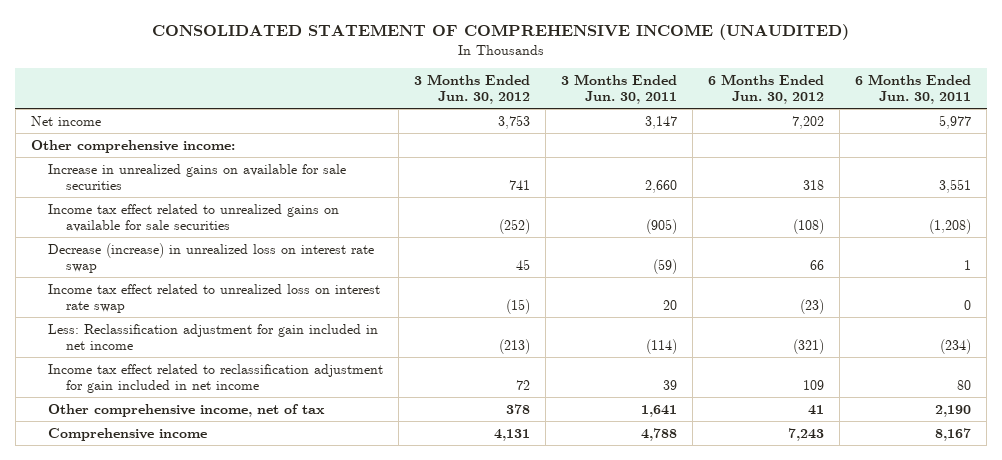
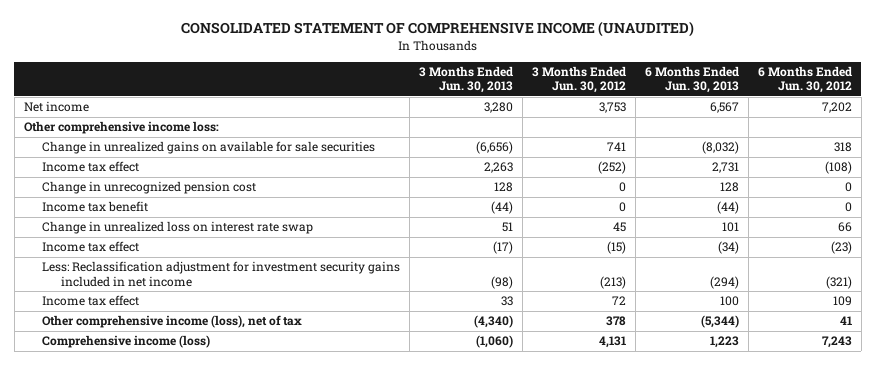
[561,74,678,104] 3 Months Ended Jun. 30, 2011 -> none
[855,74,972,104] 6 Months Ended Jun. 30, 2011 -> none
none -> [419,66,514,94] 3 Months Ended Jun. 30, 2013
none -> [644,66,739,94] 6 Months Ended Jun. 30, 2013
[30,139,235,153] Other comprehensive income: -> [23,121,219,135] Other comprehensive income loss:
[48,163,347,190] Increase in unrealized gains on available for sale securities -> [42,141,376,155] Change in unrealized gains on available for sale securities
[48,203,340,232] Income tax effect related to unrealized gains on available for sale securities -> [42,161,140,173] Income tax effect
none -> [42,181,257,195] Change in unrecognized pension cost
none -> [42,201,149,213] Income tax benefit
[48,242,375,273] Decrease (increase) in unrealized loss on interest rate swap -> [42,221,314,235] Change in unrealized loss on interest rate swap
[48,283,381,313] Income tax effect related to unrealized loss on interest rate swap -> [42,241,140,253] Income tax effect
[48,323,379,350] Less: Reclassification adjustment for gain included in net income -> [42,261,401,287] Less: Reclassification adjustment for investment security gains included in net income
[48,363,384,393] Income tax effect related to reclassification adjustment for gain included in net income -> [42,295,140,307] Income tax effect
[48,403,326,417] Other comprehensive income, net of tax -> [42,315,303,329] Other comprehensive income (loss), net of tax
[48,427,208,441] Comprehensive income -> [42,335,211,349] Comprehensive income (loss)

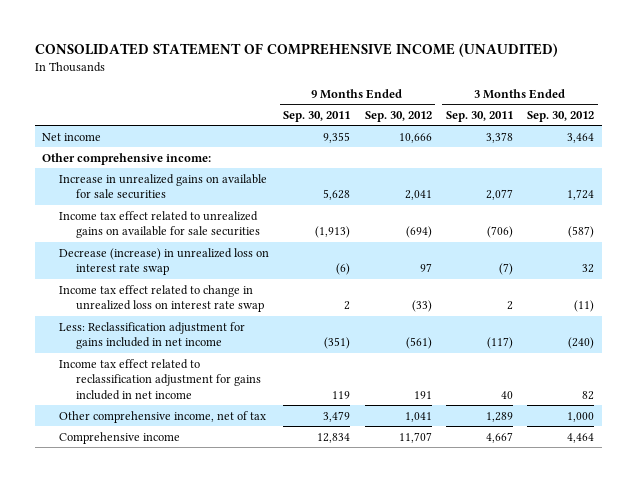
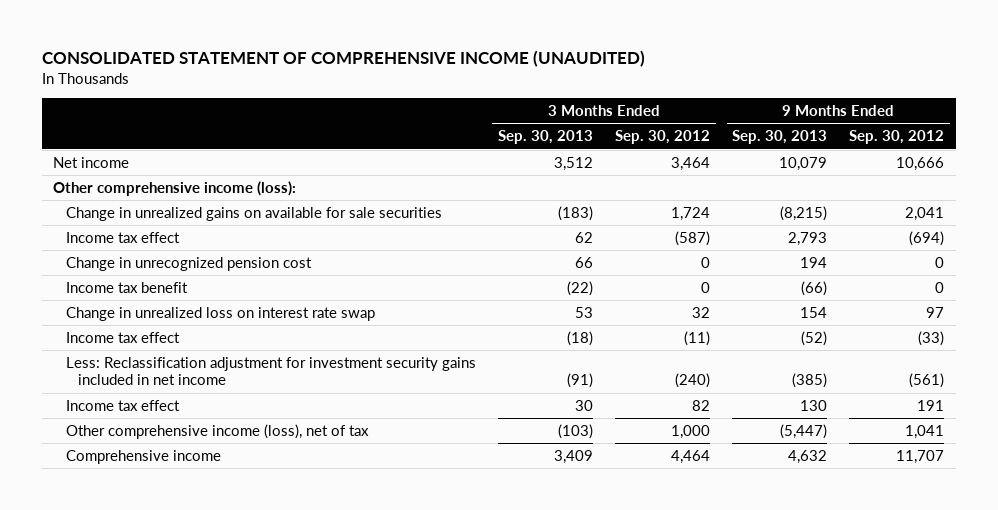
[283,110,351,122] Sep. 30, 2011 -> none
[446,110,514,122] Sep. 30, 2011 -> none
none -> [497,130,593,145] Sep. 30, 2013
none -> [732,130,828,145] Sep. 30, 2013
[41,152,211,165] Other comprehensive income: -> [53,180,297,196] Other comprehensive income (loss):
[58,173,267,200] Increase in unrealized gains on available for sale securities -> [65,206,442,221] Change in unrealized gains on available for sale securities
[58,210,260,239] Income tax effect related to unrealized gains on available for sale securities -> [65,231,180,243] Income tax effect
none -> [65,256,312,271] Change in unrecognized pension cost
none -> [65,281,188,293] Income tax benefit
[58,247,269,276] Decrease (increase) in unrealized loss on interest rate swap -> [65,306,375,321] Change in unrealized loss on interest rate swap
[58,284,264,313] Income tax effect related to change in unrealized loss on interest rate swap -> [65,331,180,343] Income tax effect
[58,321,245,350] Less: Reclassification adjustment for gains included in net income -> [65,356,476,386] Less: Reclassification adjustment for investment security gains included in net income
[58,358,261,400] Income tax effect related to reclassification adjustment for gains included in net income -> [65,399,180,411] Income tax effect
[58,410,266,423] Other comprehensive income, net of tax -> [65,423,369,439] Other comprehensive income (loss), net of tax

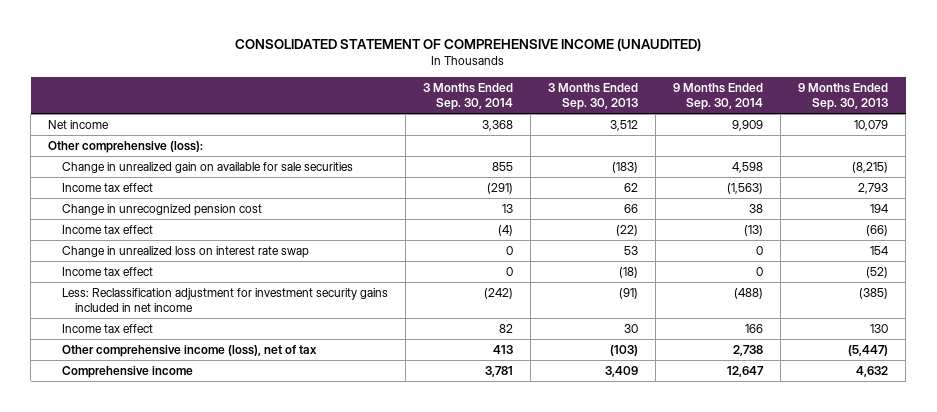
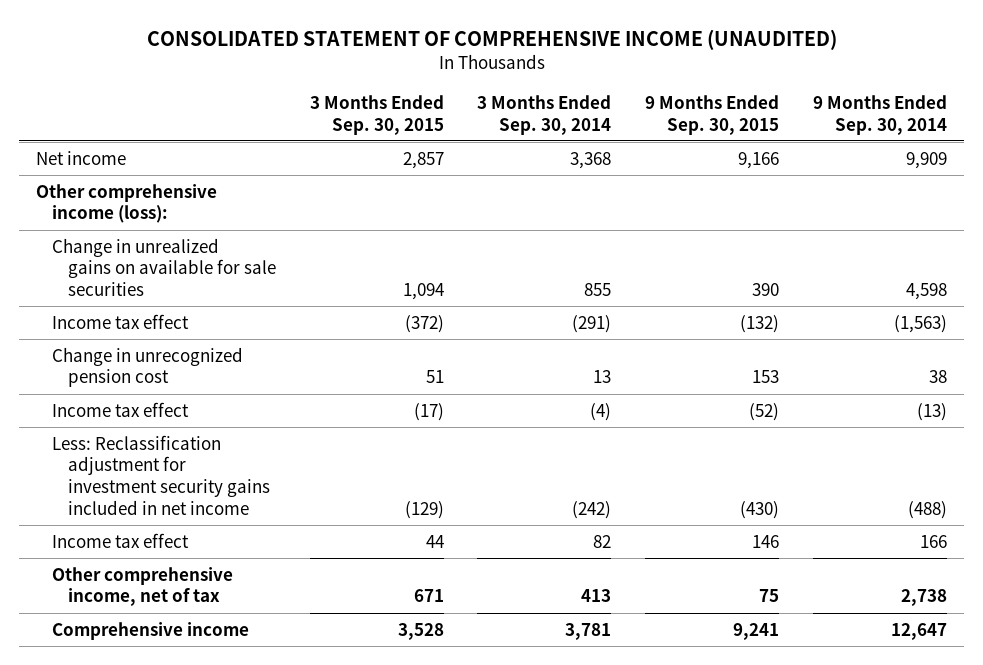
[548,82,639,110] 3 Months Ended Sep. 30, 2013 -> none
[798,82,889,110] 9 Months Ended Sep. 30, 2013 -> none
none -> [309,94,444,135] 3 Months Ended Sep. 30, 2015
none -> [645,94,780,135] 9 Months Ended Sep. 30, 2015
[48,140,204,153] Other comprehensive (loss): -> [36,183,218,224] Other comprehensive income (loss):
[61,161,353,173] Change in unrealized gain on available for sale securities -> [52,237,276,297] Change in unrealized gains on available for sale securities
[61,245,309,258] Change in unrealized loss on interest rate swap -> none
[61,266,153,276] Income tax effect -> none
[61,344,317,357] Other comprehensive income (loss), net of tax -> [52,566,234,607] Other comprehensive income, net of tax

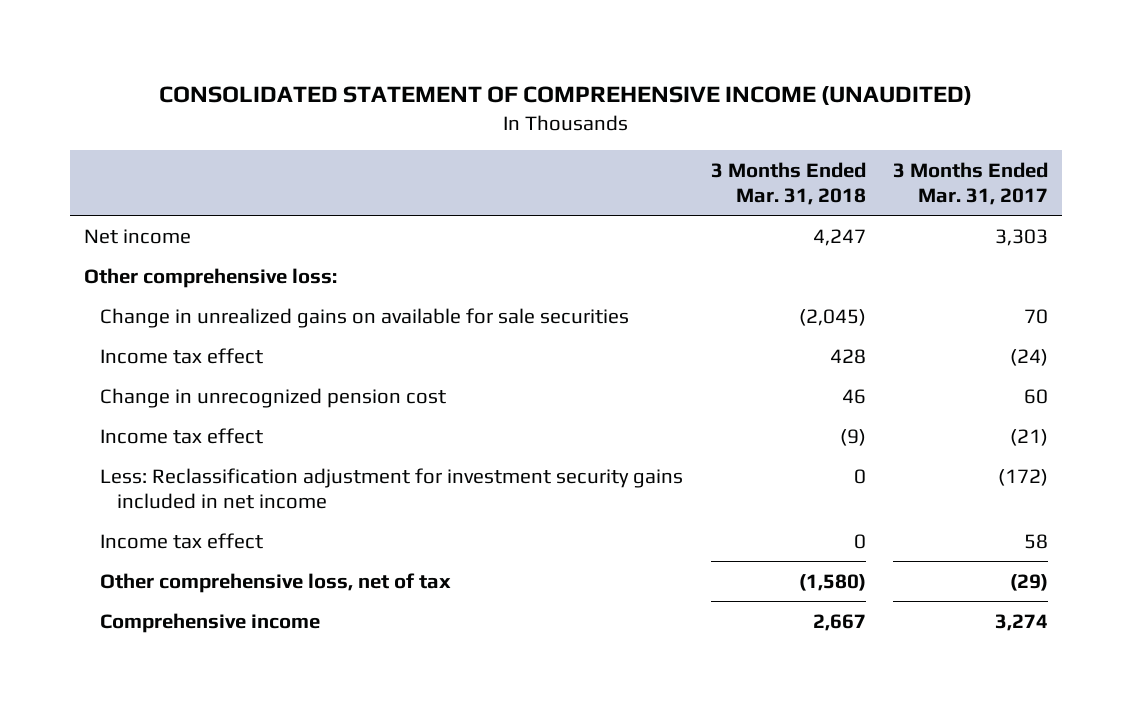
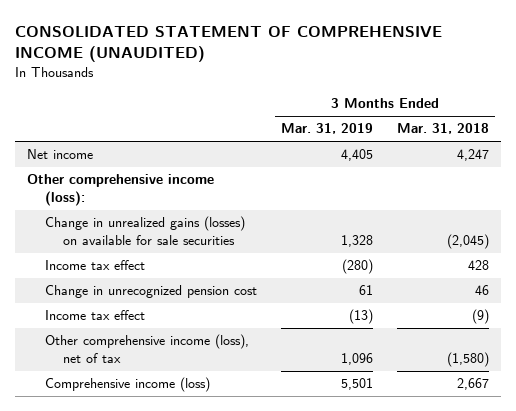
[893,161,1049,205] 3 Months Ended Mar. 31, 2017 -> none
none -> [281,123,374,135] Mar. 31, 2019
[84,267,338,288] Other comprehensive loss: -> [27,174,215,206] Other comprehensive income (loss):
[100,307,630,328] Change in unrealized gains on available for sale securities -> [45,216,246,245] Change in unrealized gains (losses) on available for sale securities
[100,467,684,509] Less: Reclassification adjustment for investment security gains included in net income -> none
[100,532,264,549] Income tax effect -> none
[100,572,452,593] Other comprehensive loss, net of tax -> [45,334,250,363] Other comprehensive income (loss), net of tax
[100,612,321,633] Comprehensive income -> [45,377,211,393] Comprehensive income (loss)

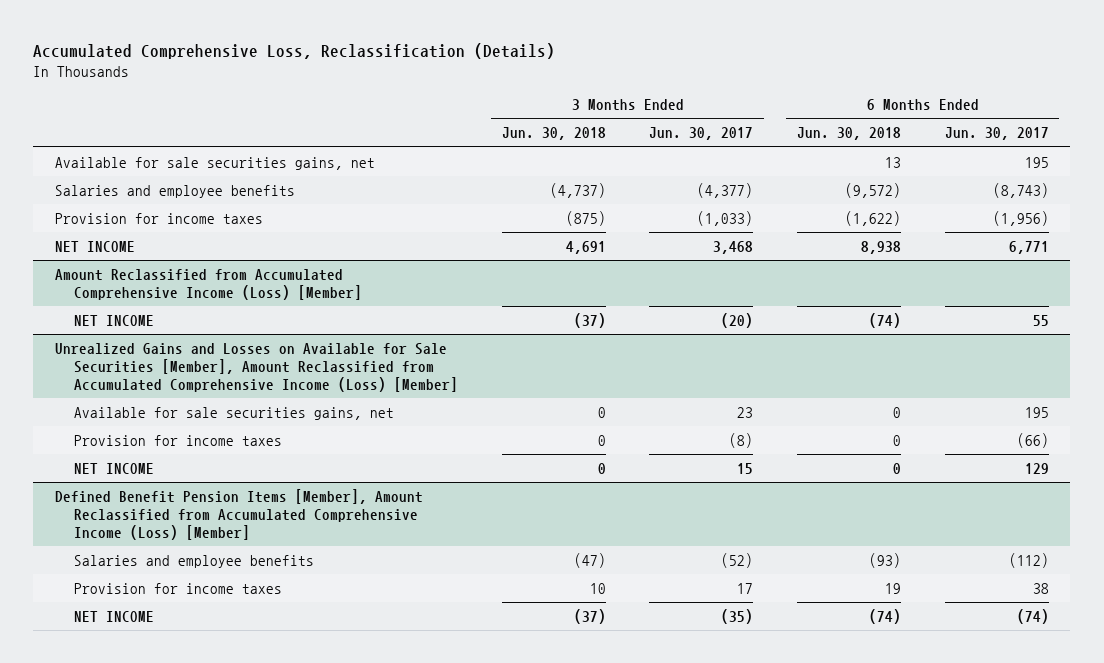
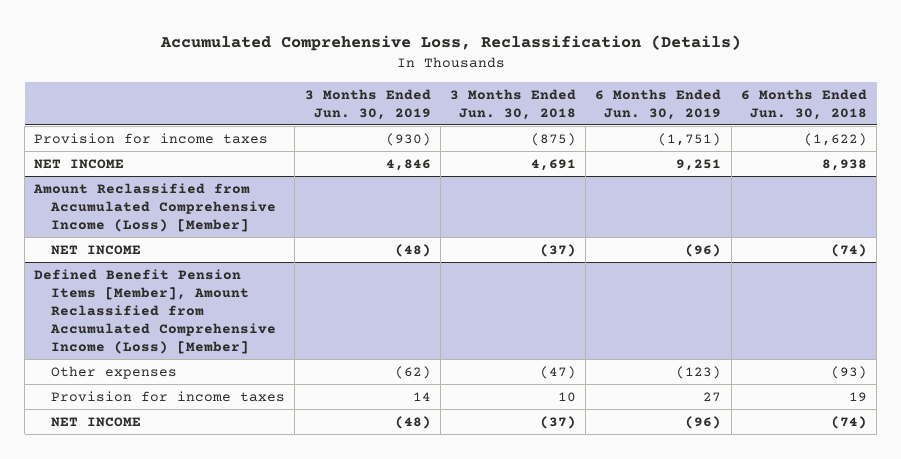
[649,127,754,141] Jun. 30, 2017 -> none
[944,127,1049,141] Jun. 30, 2017 -> none
none -> [304,88,431,120] 3 Months Ended Jun. 30, 2019
none -> [595,88,722,120] 6 Months Ended Jun. 30, 2019
[54,156,375,170] Available for sale securities gains, net -> none
[54,184,295,198] Salaries and employee benefits -> none
[54,342,459,392] Unrealized Gains and Losses on Available for Sale Securities [Member], Amount Reclassified from Accumulated Comprehensive Income (Loss) [Member] -> none
[74,406,395,420] Available for sale securities gains, net -> none
[74,434,283,446] Provision for income taxes -> none
[74,462,155,474] NET INCOME -> none
[74,554,315,568] Salaries and employee benefits -> [51,365,178,379] Other expenses

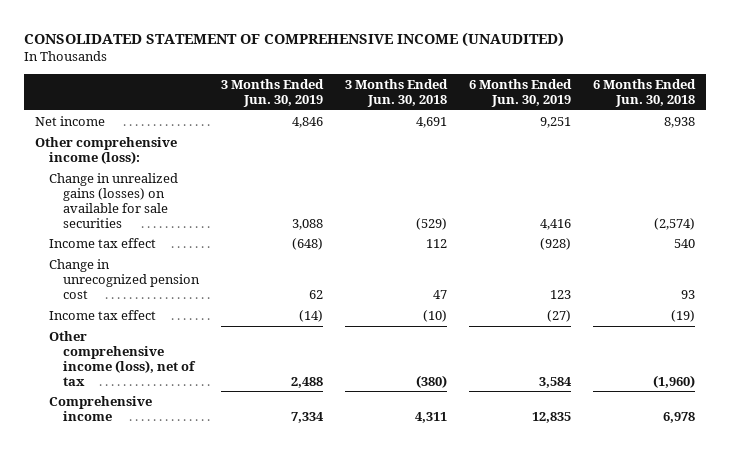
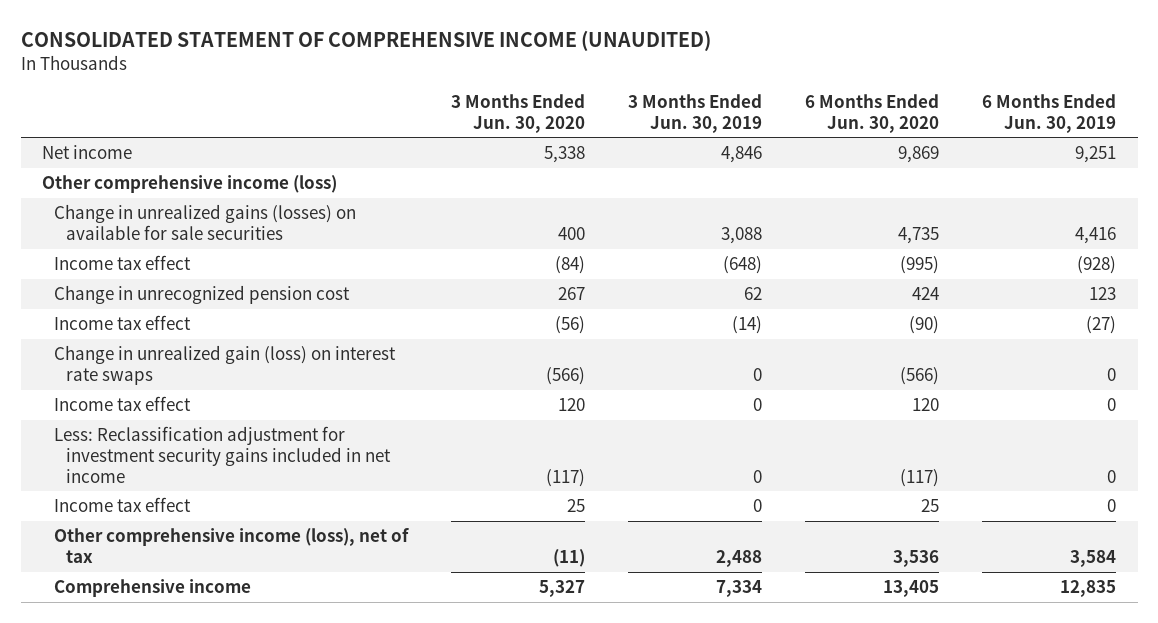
[344,78,448,107] 3 Months Ended Jun. 30, 2018 -> none
[592,78,696,107] 6 Months Ended Jun. 30, 2018 -> none
none -> [451,93,586,133] 3 Months Ended Jun. 30, 2020
none -> [805,93,940,133] 6 Months Ended Jun. 30, 2020
[34,137,177,164] Other comprehensive income (loss): -> [42,174,338,193] Other comprehensive income (loss)
none -> [54,344,397,385] Change in unrealized gain (loss) on interest rate swaps
none -> [54,395,192,411] Income tax effect
none -> [54,425,392,483] Less: Reclassification adjustment for investment security gains included in net income
none -> [54,496,192,512] Income tax effect

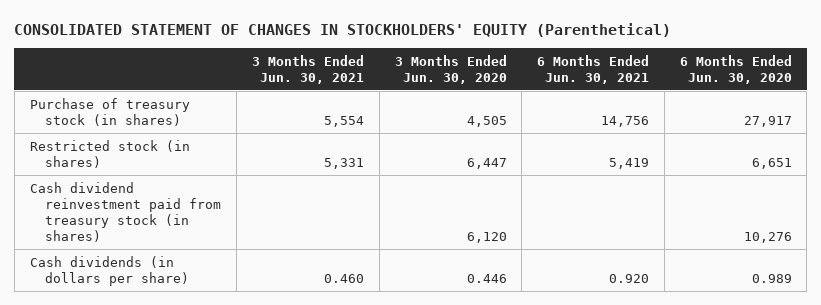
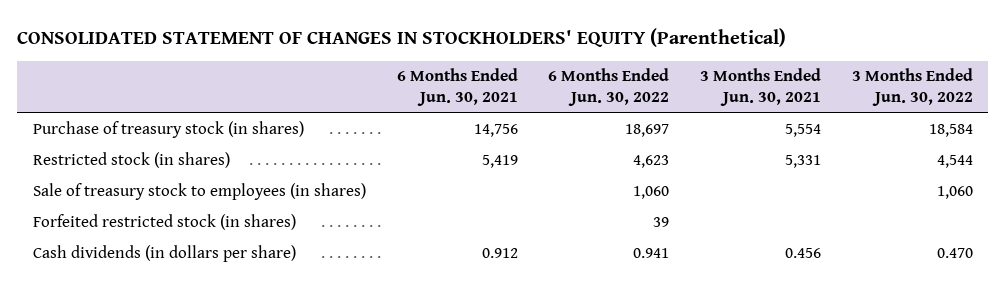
[394,54,507,84] 3 Months Ended Jun. 30, 2020 -> none
[679,54,792,84] 6 Months Ended Jun. 30, 2020 -> none
none -> [548,68,670,106] 6 Months Ended Jun. 30, 2022
none -> [851,68,973,106] 3 Months Ended Jun. 30, 2022
[29,181,222,242] Cash dividend reinvestment paid from treasury stock (in shares) -> none
none -> [32,182,366,200] Sale of treasury stock to employees (in shares)
none -> [32,213,296,230] Forfeited restricted stock (in shares)
[324,273,365,283] 0.460 -> [784,247,821,258] 0.456
[609,273,650,283] 0.920 -> [481,247,518,258] 0.912

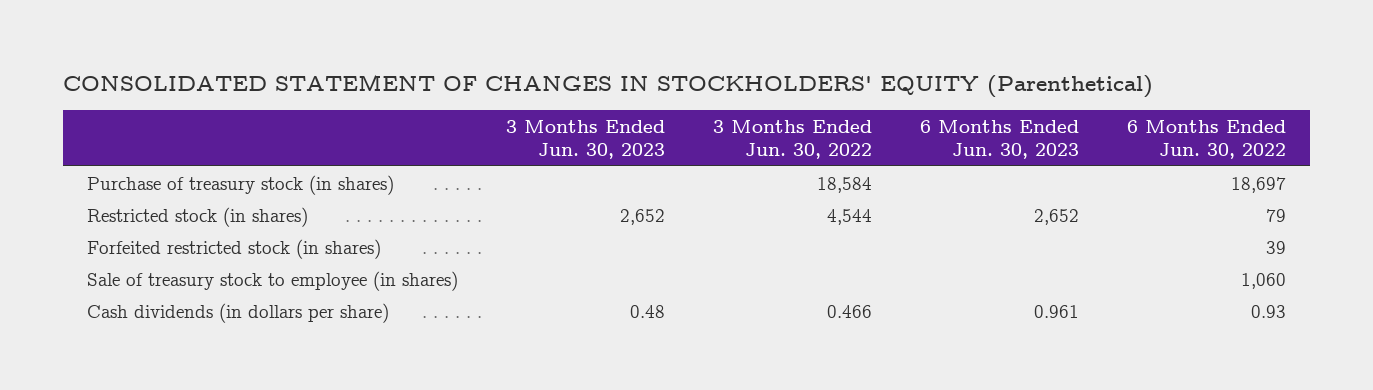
[396,68,518,106] 6 Months Ended Jun. 30, 2021 -> none
[699,68,821,106] 3 Months Ended Jun. 30, 2021 -> none
none -> [505,119,665,159] 3 Months Ended Jun. 30, 2023
none -> [920,119,1080,159] 6 Months Ended Jun. 30, 2023
[32,182,366,200] Sale of treasury stock to employees (in shares) -> none
[633,154,670,168] 4,623 -> [1266,208,1287,222] 79
none -> [86,270,458,291] Sale of treasury stock to employee (in shares)
[633,247,670,258] 0.941 -> [1251,304,1287,318] 0.93
[936,247,973,258] 0.470 -> [827,304,873,318] 0.466

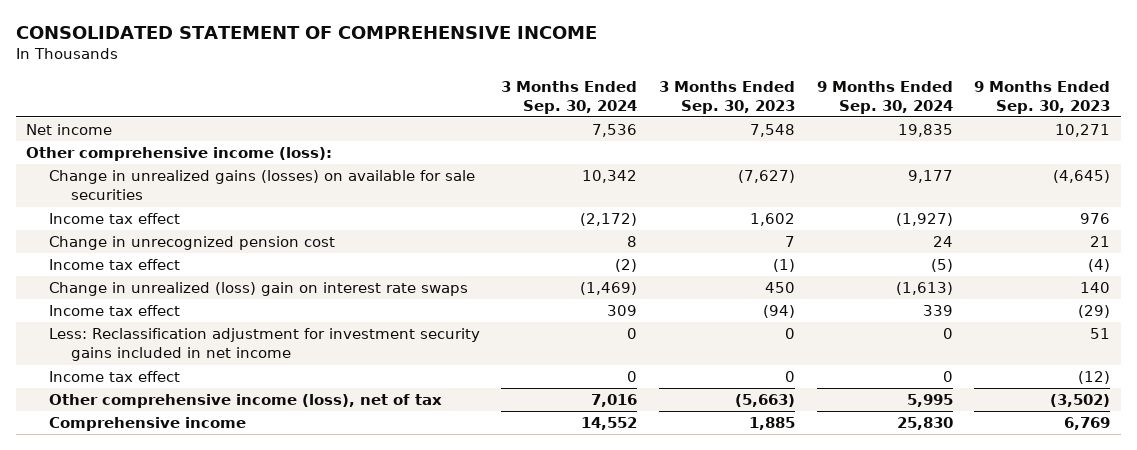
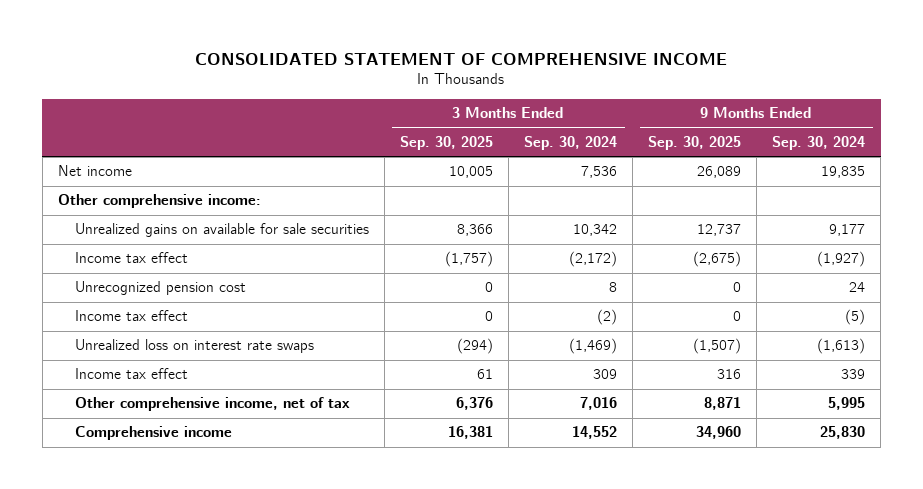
[659,80,796,114] 3 Months Ended Sep. 30, 2023 -> none
[974,80,1111,114] 9 Months Ended Sep. 30, 2023 -> none
none -> [399,135,493,150] Sep. 30, 2025
none -> [647,135,741,150] Sep. 30, 2025
[26,147,333,162] Other comprehensive income (loss): -> [57,194,261,209] Other comprehensive income:
[48,170,475,201] Change in unrealized gains (losses) on available for sale securities -> [74,223,369,238] Unrealized gains on available for sale securities
[48,236,335,251] Change in unrecognized pension cost -> [74,281,246,296] Unrecognized pension cost
[48,282,468,297] Change in unrealized (loss) gain on interest rate swaps -> [74,339,314,354] Unrealized loss on interest rate swaps
[48,328,480,362] Less: Reclassification adjustment for investment security gains included in net income -> none
[48,371,180,383] Income tax effect -> none
[48,394,442,409] Other comprehensive income (loss), net of tax -> [74,397,350,412] Other comprehensive income, net of tax

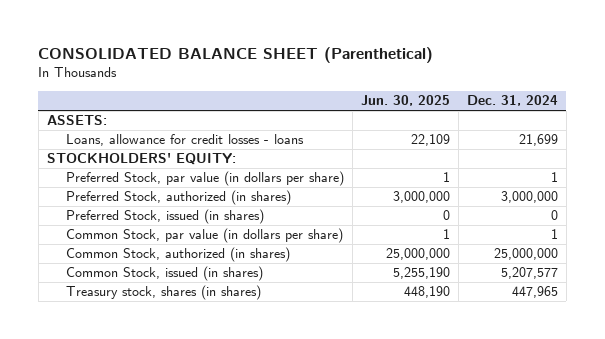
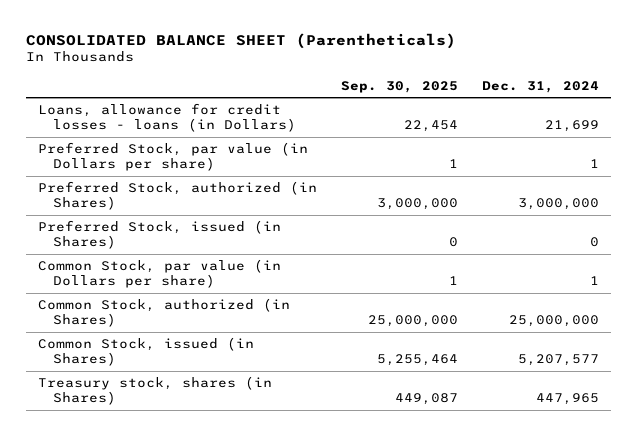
[38,47,434,64] CONSOLIDATED BALANCE SHEET (Parenthetical) -> [25,32,456,49] CONSOLIDATED BALANCE SHEET (Parentheticals)
[361,95,451,107] Jun. 30, 2025 -> none
none -> [341,80,459,93] Sep. 30, 2025
[46,115,107,126] ASSETS: -> none
[46,153,236,166] STOCKHOLDERS' EQUITY: -> none
[66,134,305,147] Loans, allowance for credit losses - loans -> [37,103,296,133] Loans, allowance for credit losses - loans (in Dollars)
[66,171,345,187] Preferred Stock, par value (in dollars per share) -> [37,142,308,172] Preferred Stock, par value (in Dollars per share)
[66,190,292,206] Preferred Stock, authorized (in shares) -> [37,181,317,211] Preferred Stock, authorized (in Shares)
[66,209,265,225] Preferred Stock, issued (in shares) -> [37,220,281,250] Preferred Stock, issued (in Shares)
[66,228,344,244] Common Stock, par value (in dollars per share) -> [37,259,281,289] Common Stock, par value (in Dollars per share)
[66,247,291,263] Common Stock, authorized (in shares) -> [37,298,290,328] Common Stock, authorized (in Shares)
[66,266,264,282] Common Stock, issued (in shares) -> [37,337,254,367] Common Stock, issued (in Shares)
[66,285,262,301] Treasury stock, shares (in shares) -> [37,376,272,406] Treasury stock, shares (in Shares)

